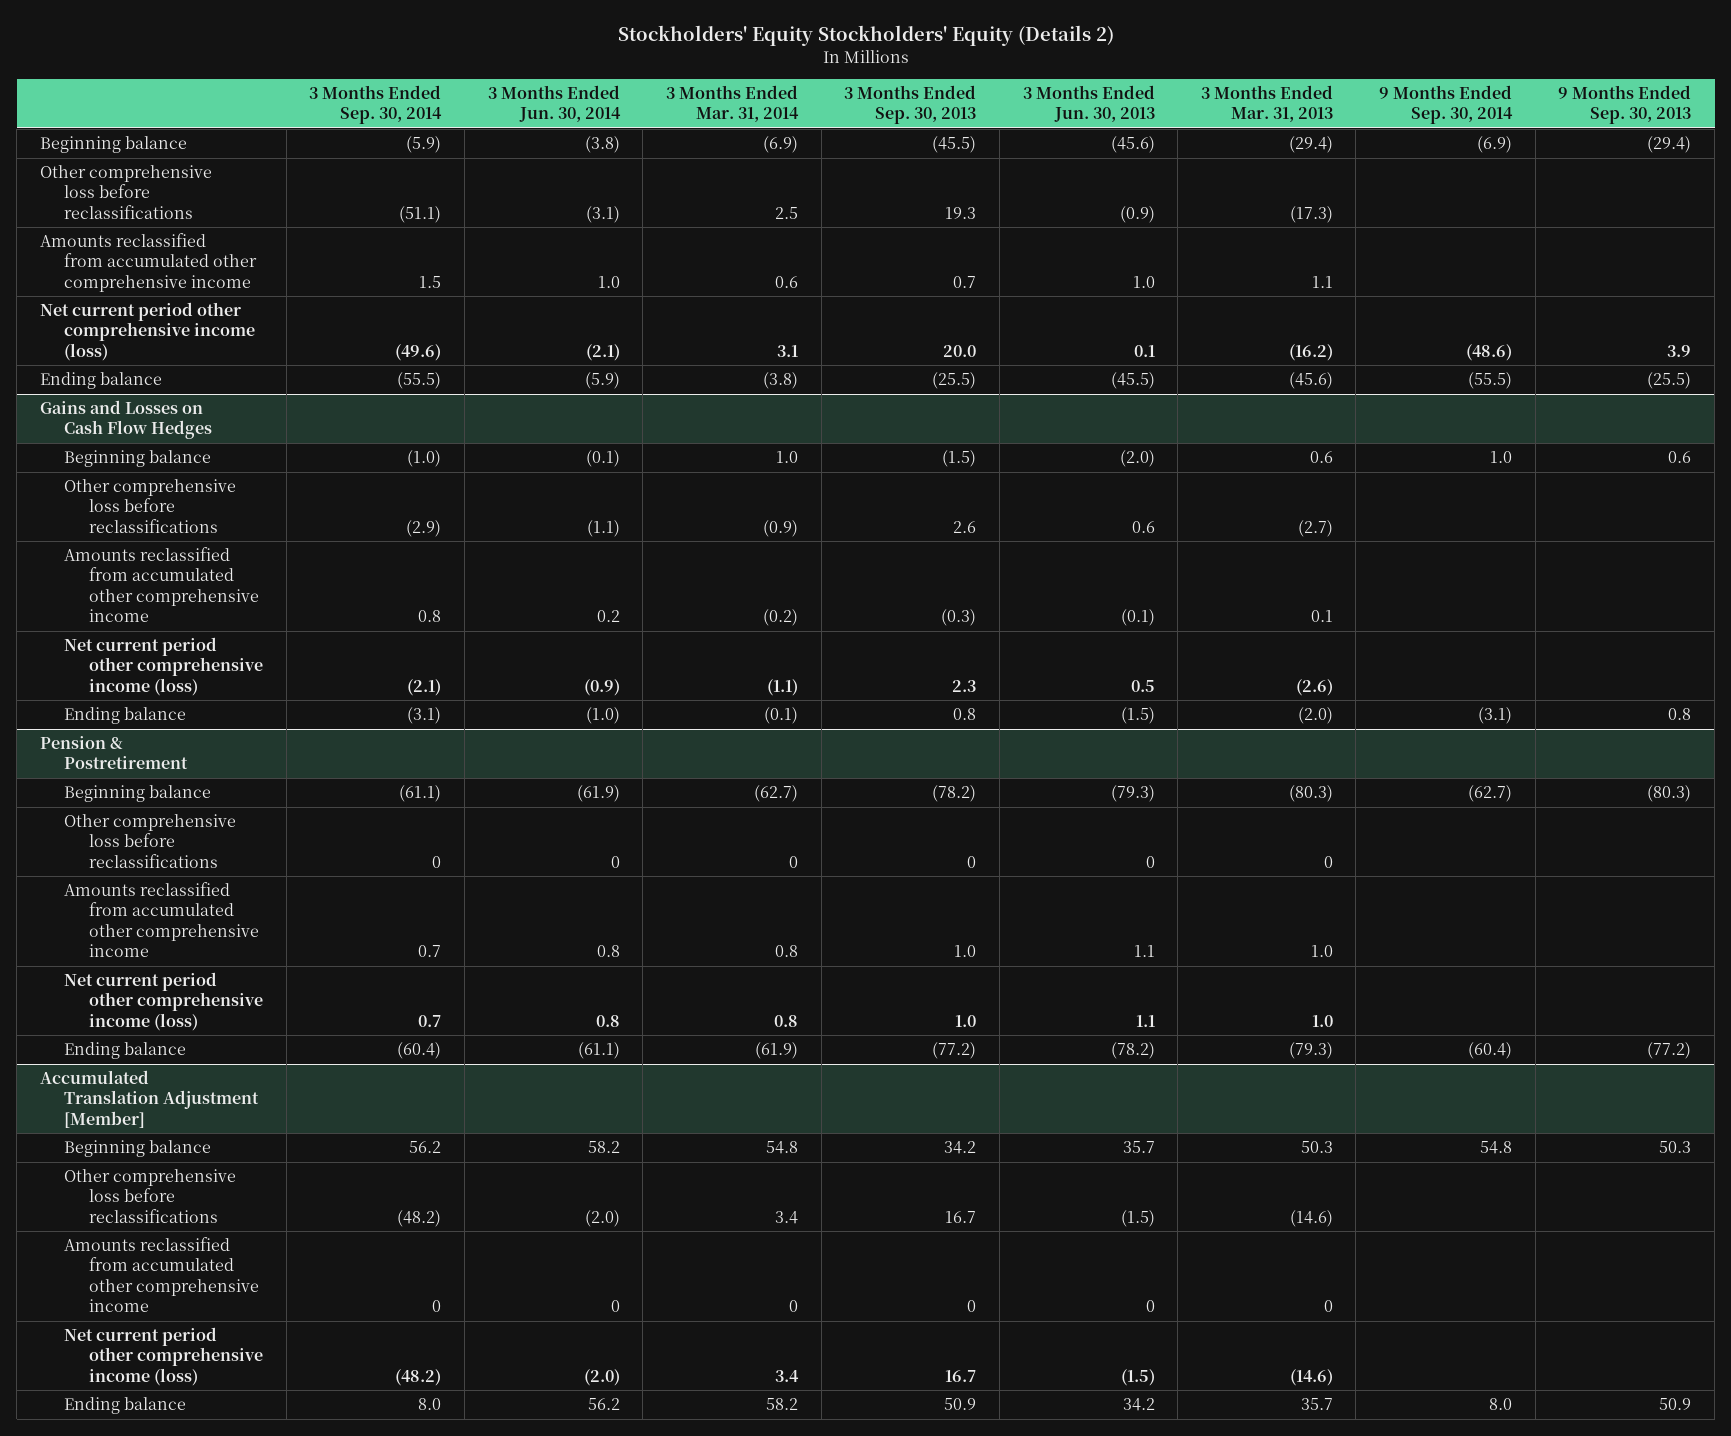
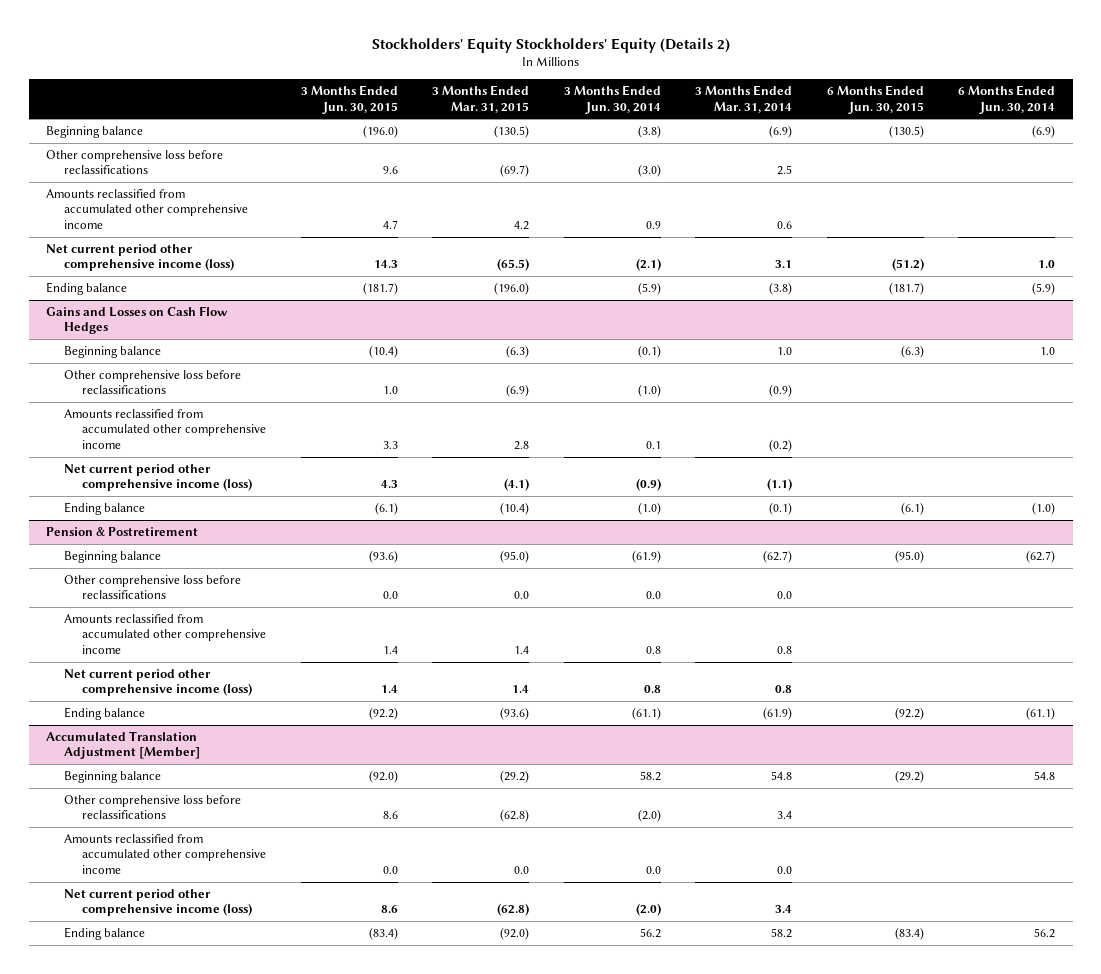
[309,84,443,125] 3 Months Ended Sep. 30, 2014 -> none
[844,84,977,125] 3 Months Ended Sep. 30, 2013 -> none
[1022,84,1155,123] 3 Months Ended Jun. 30, 2013 -> none
[1200,84,1333,123] 3 Months Ended Mar. 31, 2013 -> none
[1379,84,1514,125] 9 Months Ended Sep. 30, 2014 -> none
[1558,84,1692,125] 9 Months Ended Sep. 30, 2013 -> none
none -> [300,85,398,114] 3 Months Ended Jun. 30, 2015
none -> [432,85,530,113] 3 Months Ended Mar. 31, 2015
none -> [826,85,924,114] 6 Months Ended Jun. 30, 2015
none -> [958,85,1056,114] 6 Months Ended Jun. 30, 2014
[585,205,620,223] (3.1) -> [637,164,661,178] (3.0)
[597,275,620,288] 1.0 -> [645,220,661,229] 0.9
[586,519,620,537] (1.1) -> [637,384,661,398] (1.0)
[596,610,620,623] 0.2 -> [645,440,661,449] 0.1
[610,855,620,868] 0 -> [645,591,661,600] 0.0
[788,855,798,868] 0 -> [777,591,793,600] 0.0
[610,1300,620,1313] 0 -> [645,865,661,874] 0.0
[788,1300,798,1313] 0 -> [777,865,793,874] 0.0

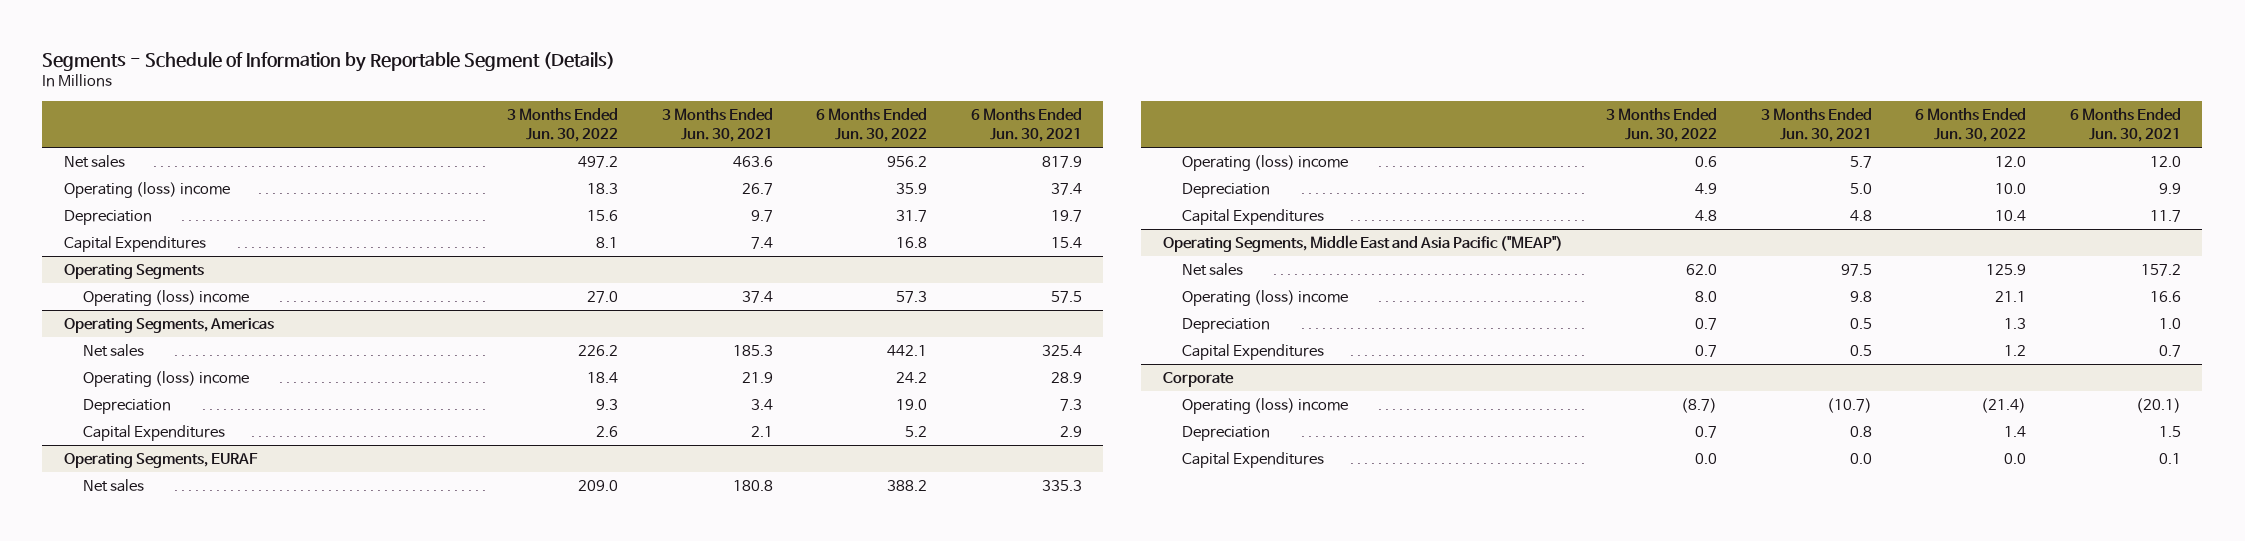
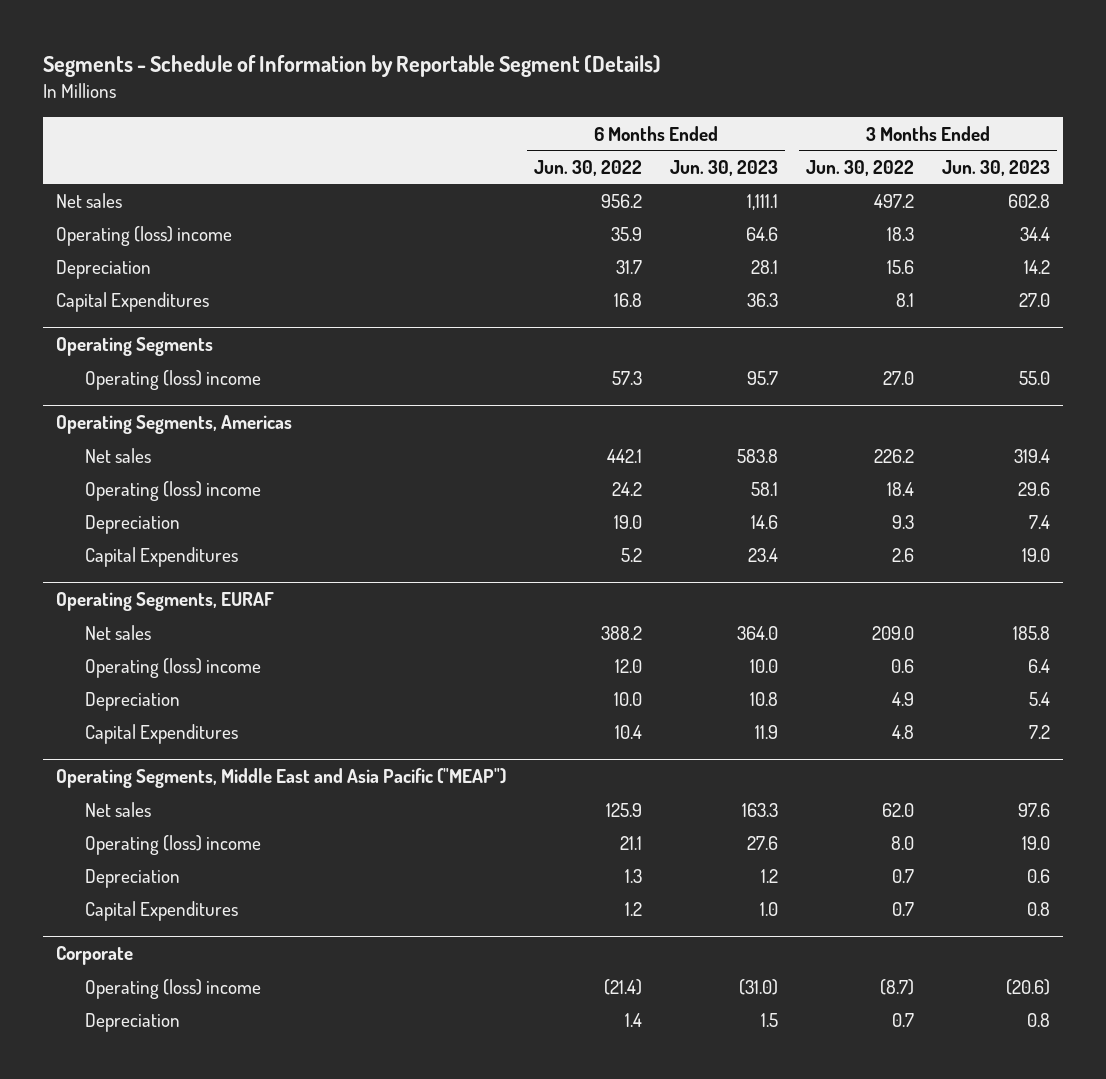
[661,108,773,143] 3 Months Ended Jun. 30, 2021 -> none
[970,108,1082,143] 6 Months Ended Jun. 30, 2021 -> none
none -> [670,159,779,176] Jun. 30, 2023
none -> [941,159,1050,176] Jun. 30, 2023
[1181,451,1324,468] Capital Expenditures -> none

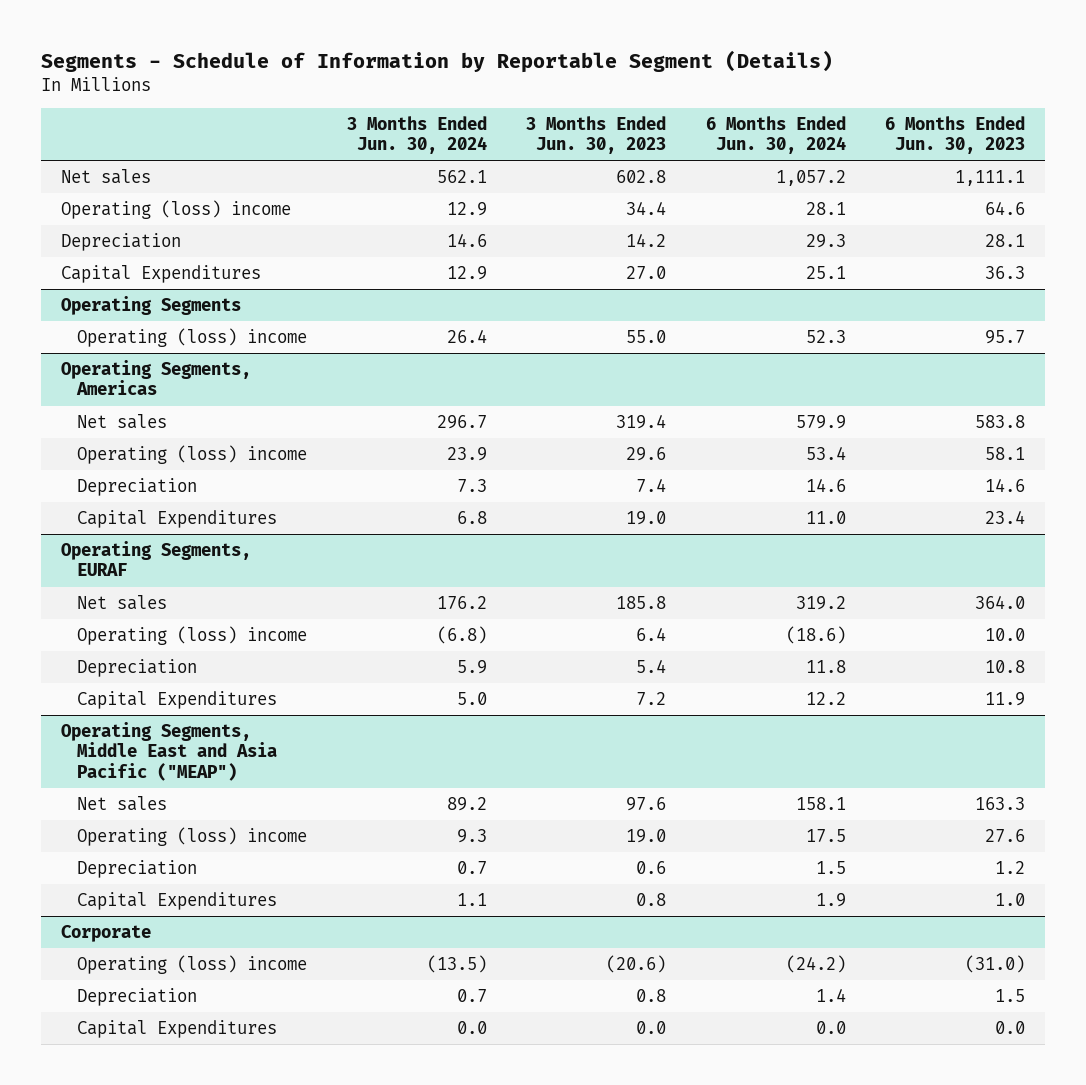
[534,159,643,176] Jun. 30, 2022 -> none
[805,159,914,176] Jun. 30, 2022 -> none
none -> [346,115,487,155] 3 Months Ended Jun. 30, 2024
none -> [705,115,846,155] 6 Months Ended Jun. 30, 2024
none -> [77,1020,278,1039] Capital Expenditures

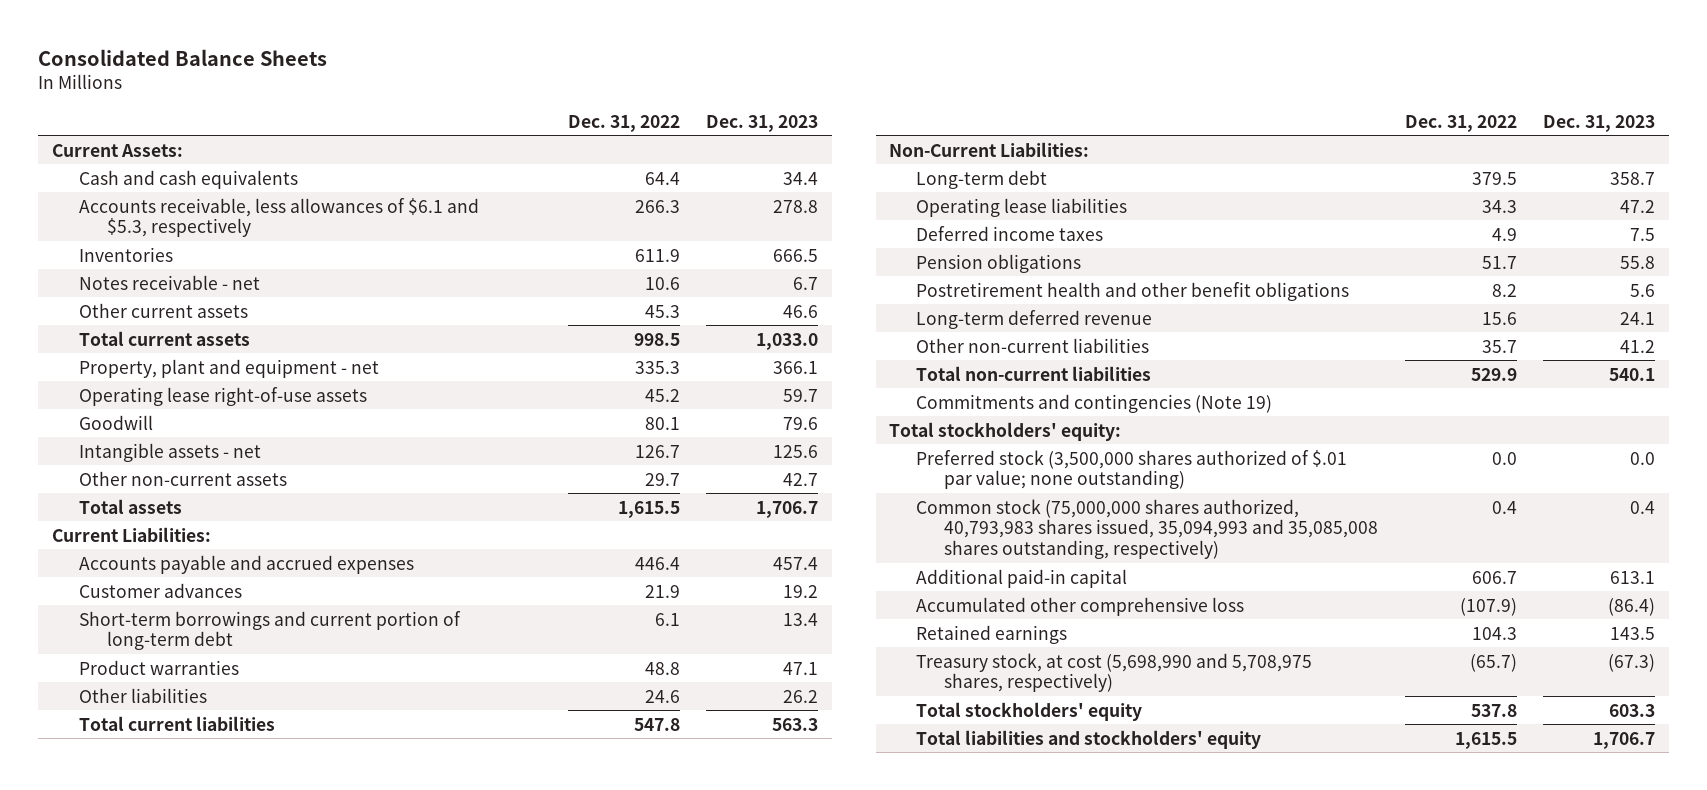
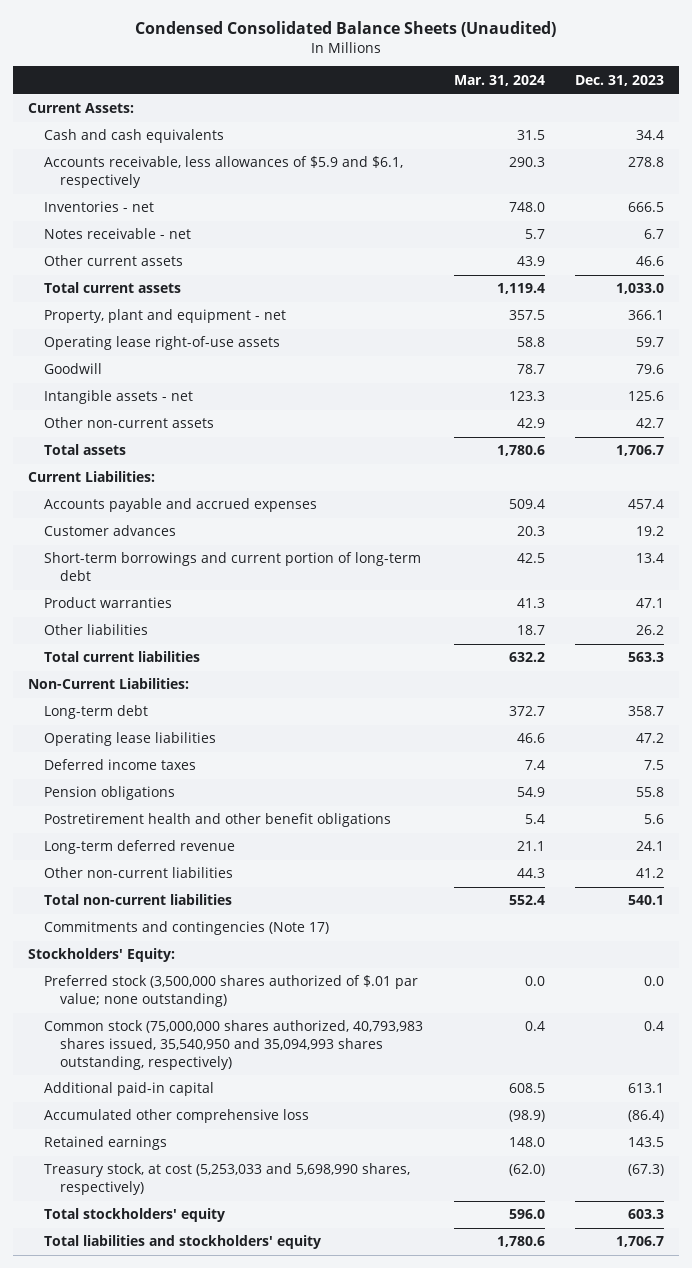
[38,48,328,66] Consolidated Balance Sheets -> [135,21,557,38] Condensed Consolidated Balance Sheets (Unaudited)
[567,114,680,132] Dec. 31, 2022 -> none
none -> [453,74,545,86] Mar. 31, 2024
[79,197,480,238] Accounts receivable, less allowances of $6.1 and $5.3, respectively -> [44,156,404,188] Accounts receivable, less allowances of $5.9 and $6.1, respectively
[79,246,174,262] Inventories -> [44,201,155,213] Inventories - net
[916,393,1273,413] Commitments and contingencies (Note 19) -> [44,921,330,936] Commitments and contingencies (Note 17)
[888,421,1121,441] Total stockholders' equity: -> [28,948,176,963] Stockholders' Equity:
[916,498,1378,560] Common stock (75,000,000 shares authorized, 40,793,983 shares issued, 35,094,993 and 35,085,008 shares outstanding, respectively) -> [44,1020,424,1070] Common stock (75,000,000 shares authorized, 40,793,983 shares issued, 35,540,950 and 35,094,993 shares outstanding, respectively)
[916,652,1313,693] Treasury stock, at cost (5,698,990 and 5,708,975 shares, respectively) -> [44,1163,411,1195] Treasury stock, at cost (5,253,033 and 5,698,990 shares, respectively)

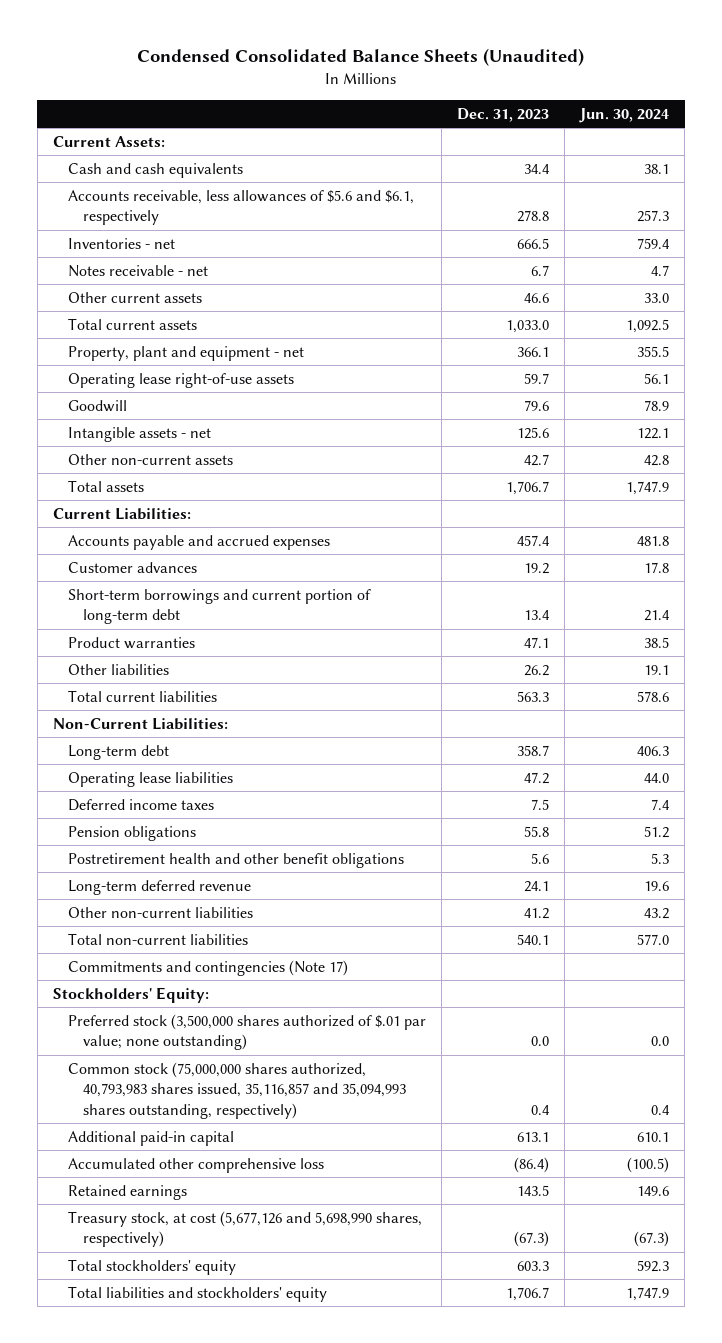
[453,74,545,86] Mar. 31, 2024 -> none
none -> [579,107,670,123] Jun. 30, 2024
[44,156,404,188] Accounts receivable, less allowances of $5.9 and $6.1, respectively -> [68,189,415,226] Accounts receivable, less allowances of $5.6 and $6.1, respectively
[44,1020,424,1070] Common stock (75,000,000 shares authorized, 40,793,983 shares issued, 35,540,950 and 35,094,993 shares outstanding, respectively) -> [68,1061,407,1120] Common stock (75,000,000 shares authorized, 40,793,983 shares issued, 35,116,857 and 35,094,993 shares outstanding, respectively)
[44,1163,411,1195] Treasury stock, at cost (5,253,033 and 5,698,990 shares, respectively) -> [68,1210,423,1248] Treasury stock, at cost (5,677,126 and 5,698,990 shares, respectively)

